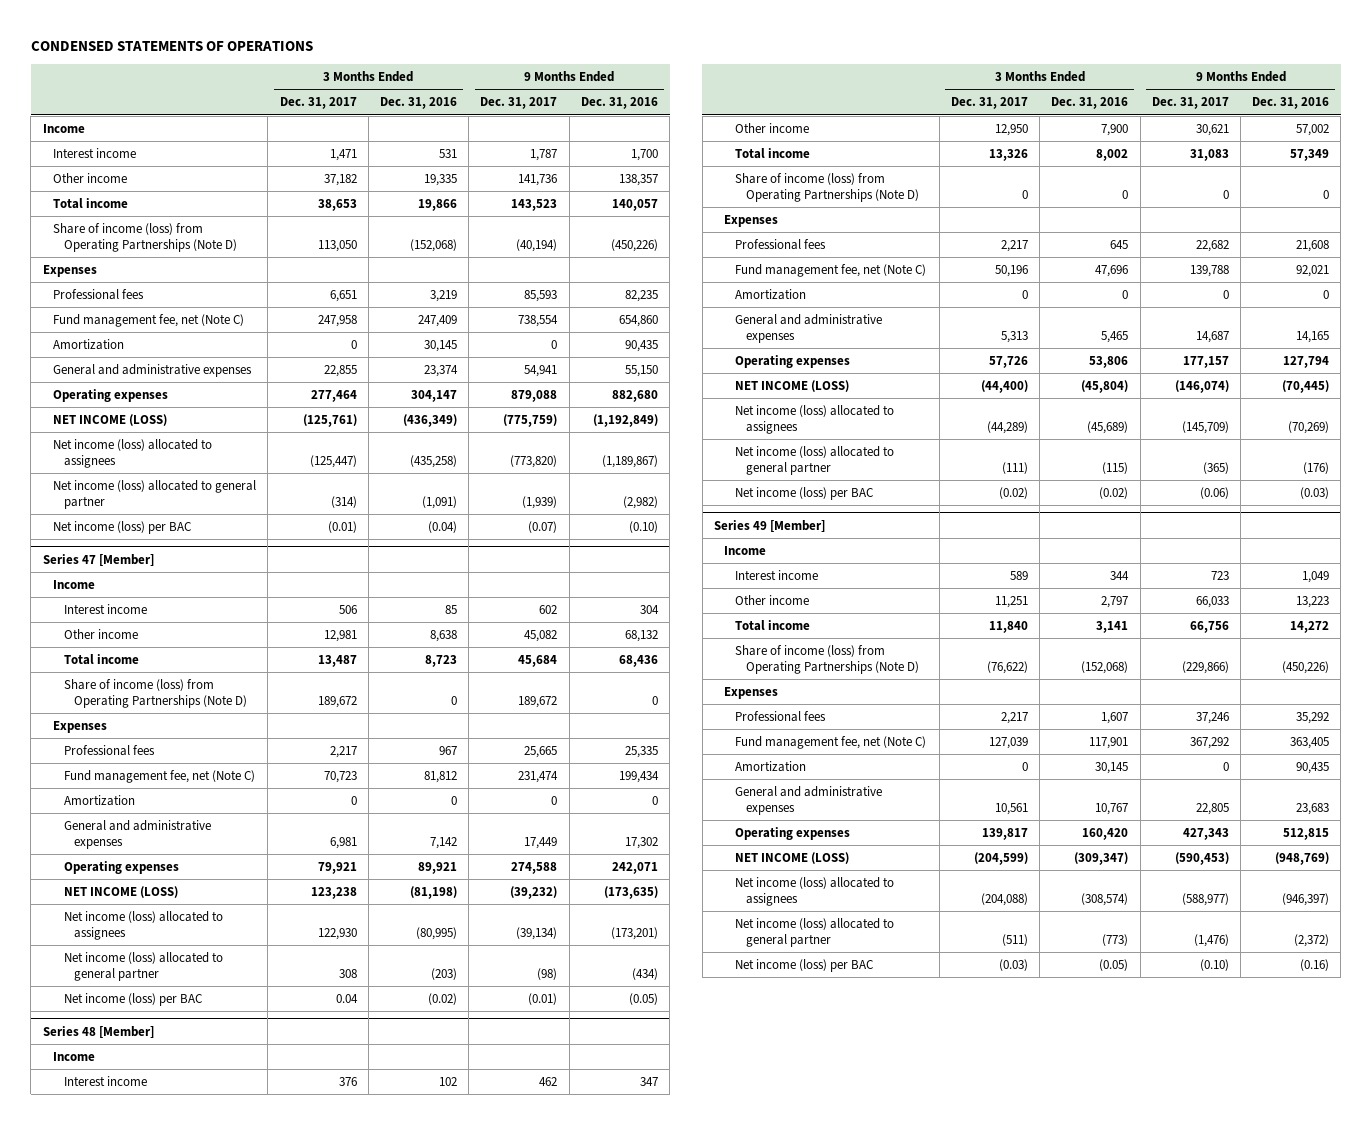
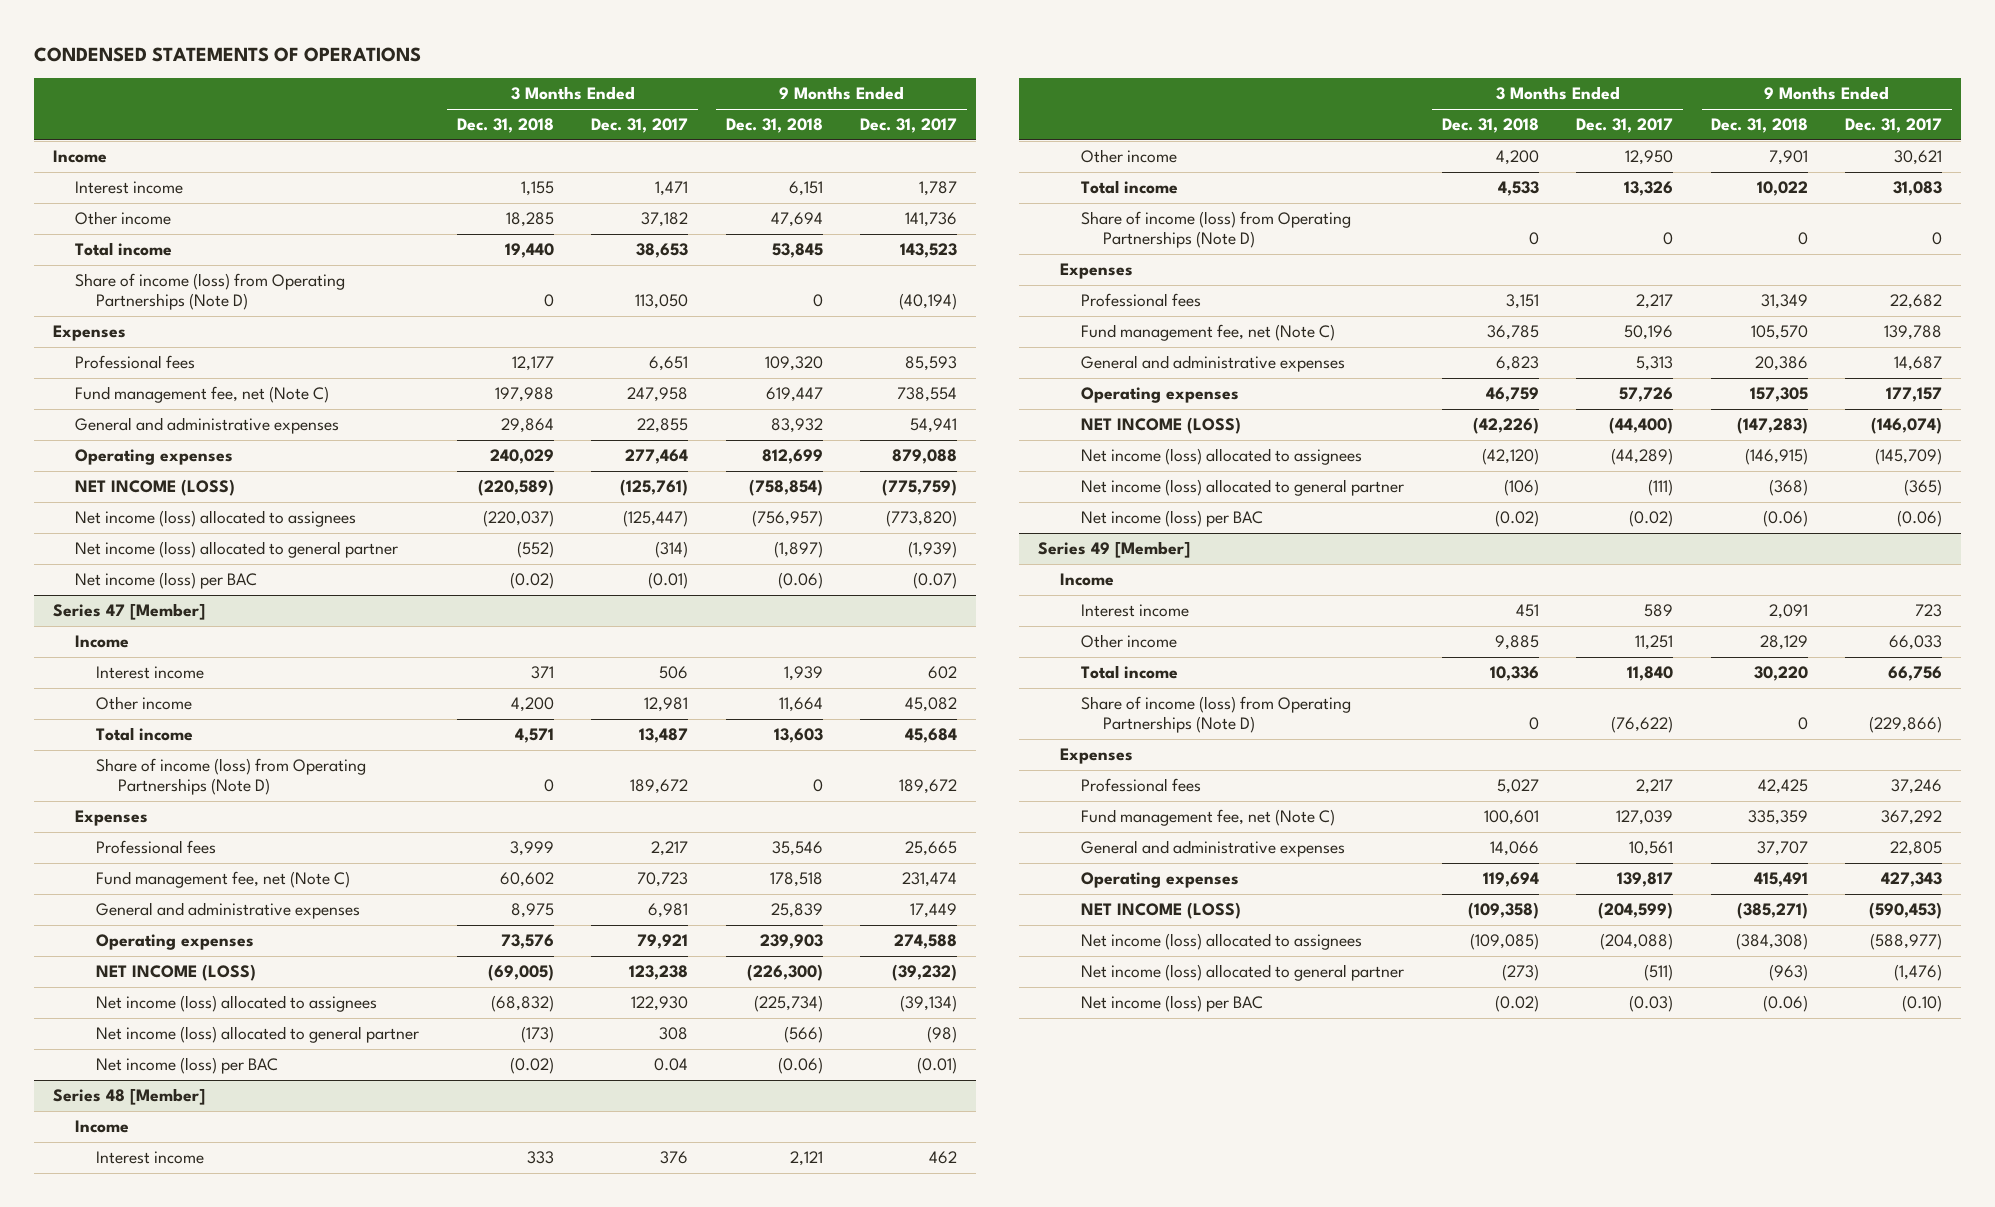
[380,97,458,110] Dec. 31, 2016 -> none
[580,97,658,110] Dec. 31, 2016 -> none
none -> [456,118,554,134] Dec. 31, 2018
none -> [725,118,823,134] Dec. 31, 2018
[53,338,125,350] Amortization -> none
[63,794,135,806] Amortization -> none
[734,288,806,300] Amortization -> none
[734,760,806,772] Amortization -> none

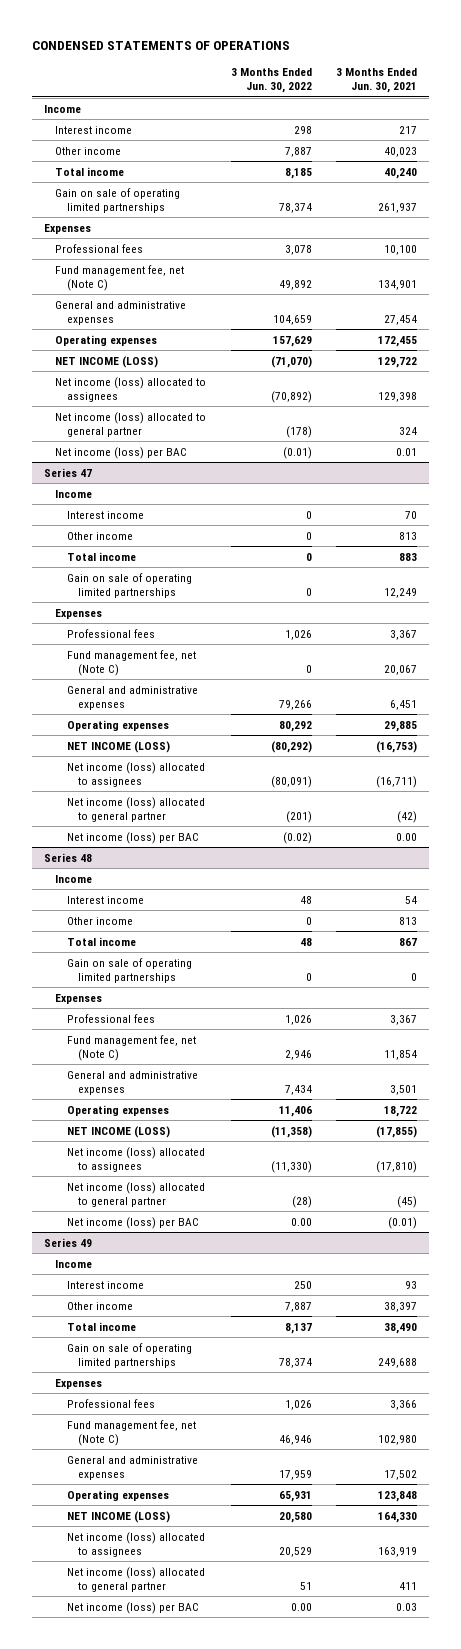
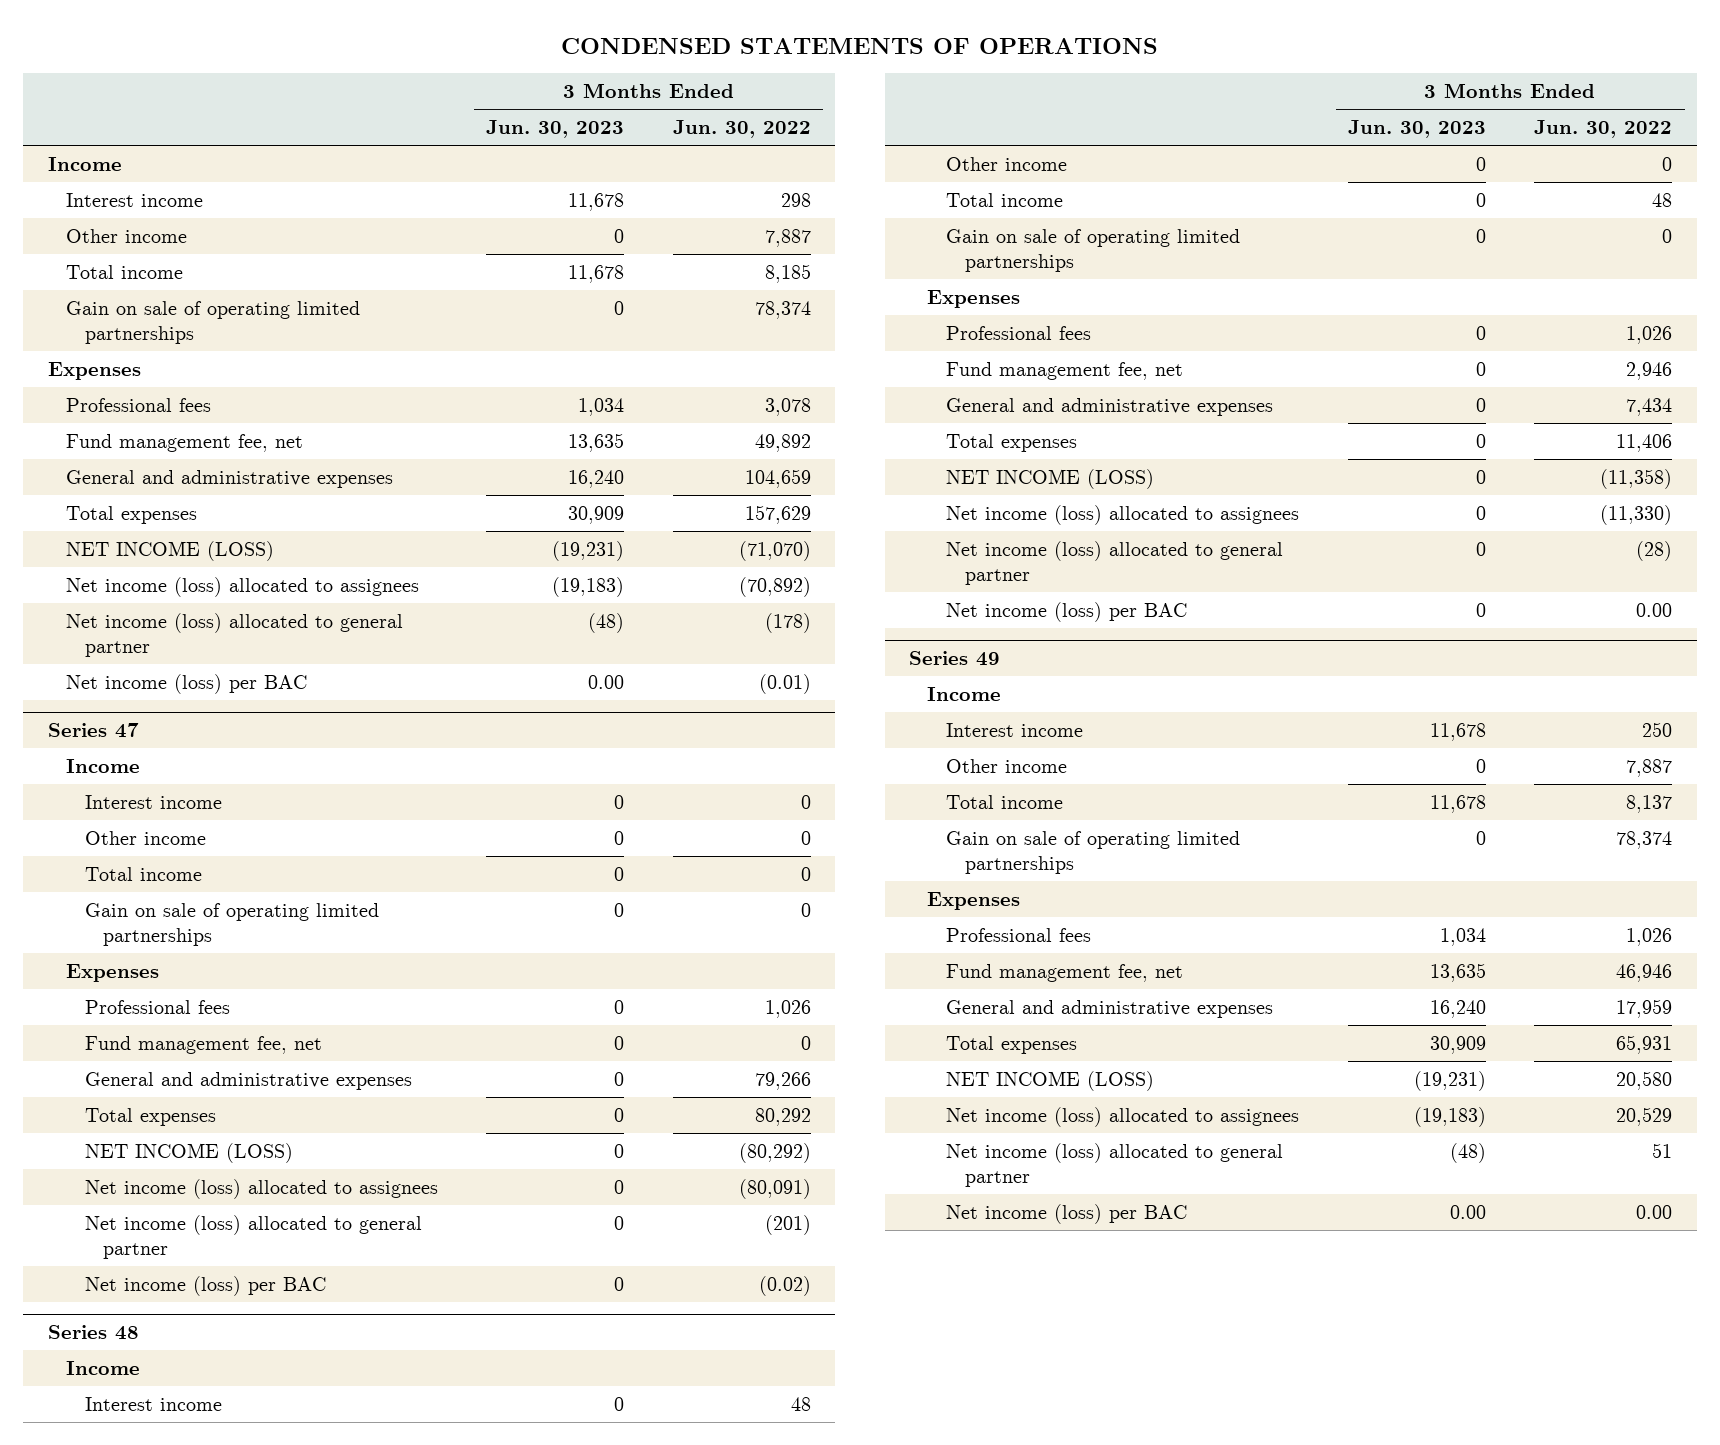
[335,68,417,94] 3 Months Ended Jun. 30, 2021 -> none
none -> [486,119,625,138] Jun. 30, 2023
[55,264,185,291] Fund management fee, net (Note C) -> [66,433,304,452] Fund management fee, net
[55,334,158,346] Operating expenses -> [66,505,198,524] Total expenses
[66,649,196,676] Fund management fee, net (Note C) -> [84,1035,322,1054] Fund management fee, net
[66,719,169,731] Operating expenses -> [84,1107,216,1126] Total expenses
[66,1034,196,1061] Fund management fee, net (Note C) -> [946,361,1184,380] Fund management fee, net
[66,1104,169,1116] Operating expenses -> [946,433,1078,452] Total expenses
[66,1419,196,1446] Fund management fee, net (Note C) -> [946,963,1184,982] Fund management fee, net
[66,1489,169,1501] Operating expenses -> [946,1035,1078,1054] Total expenses

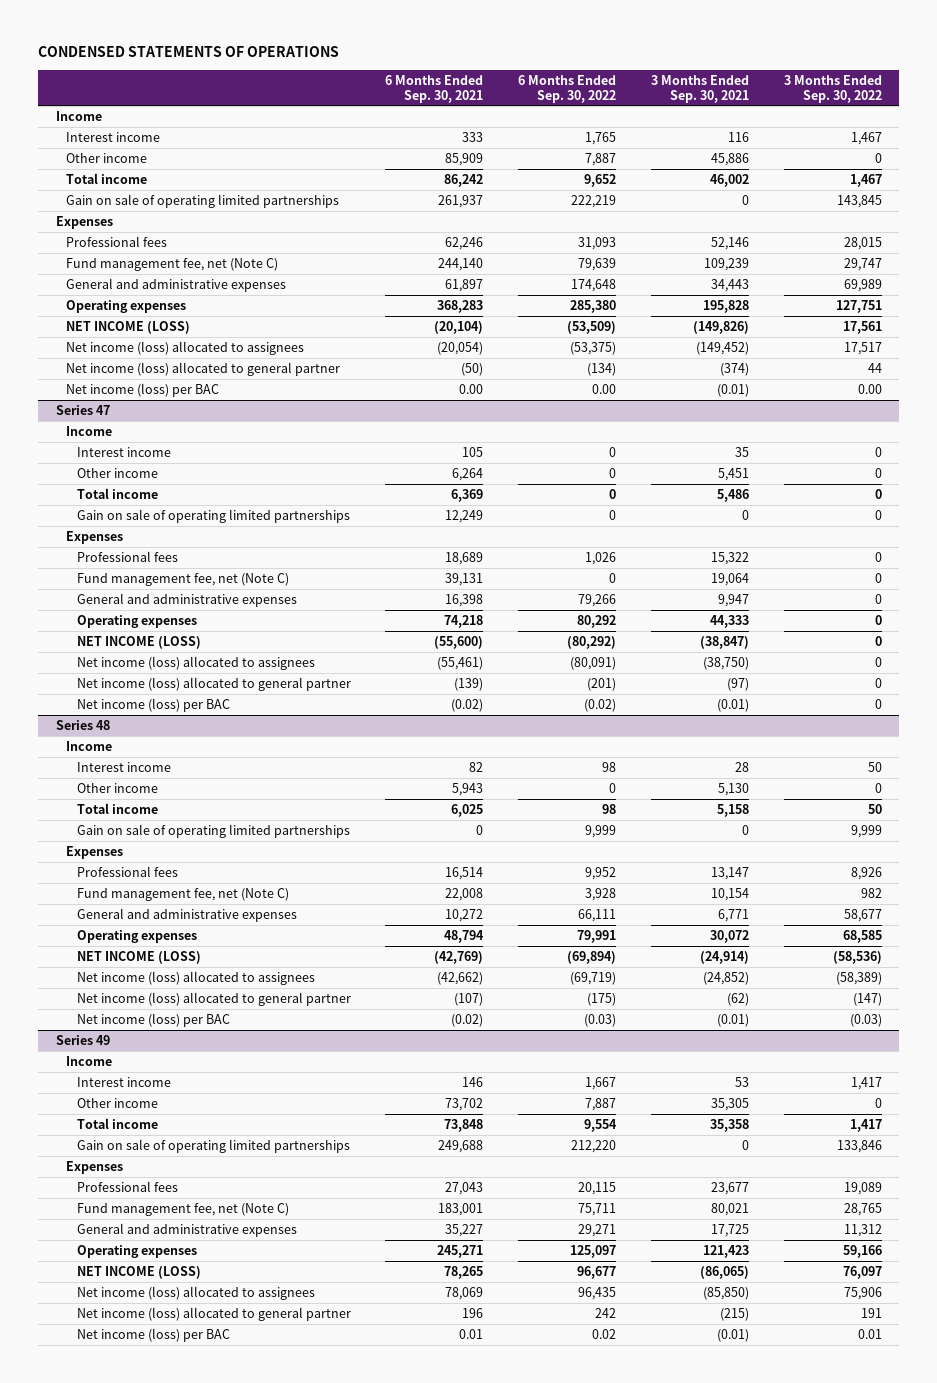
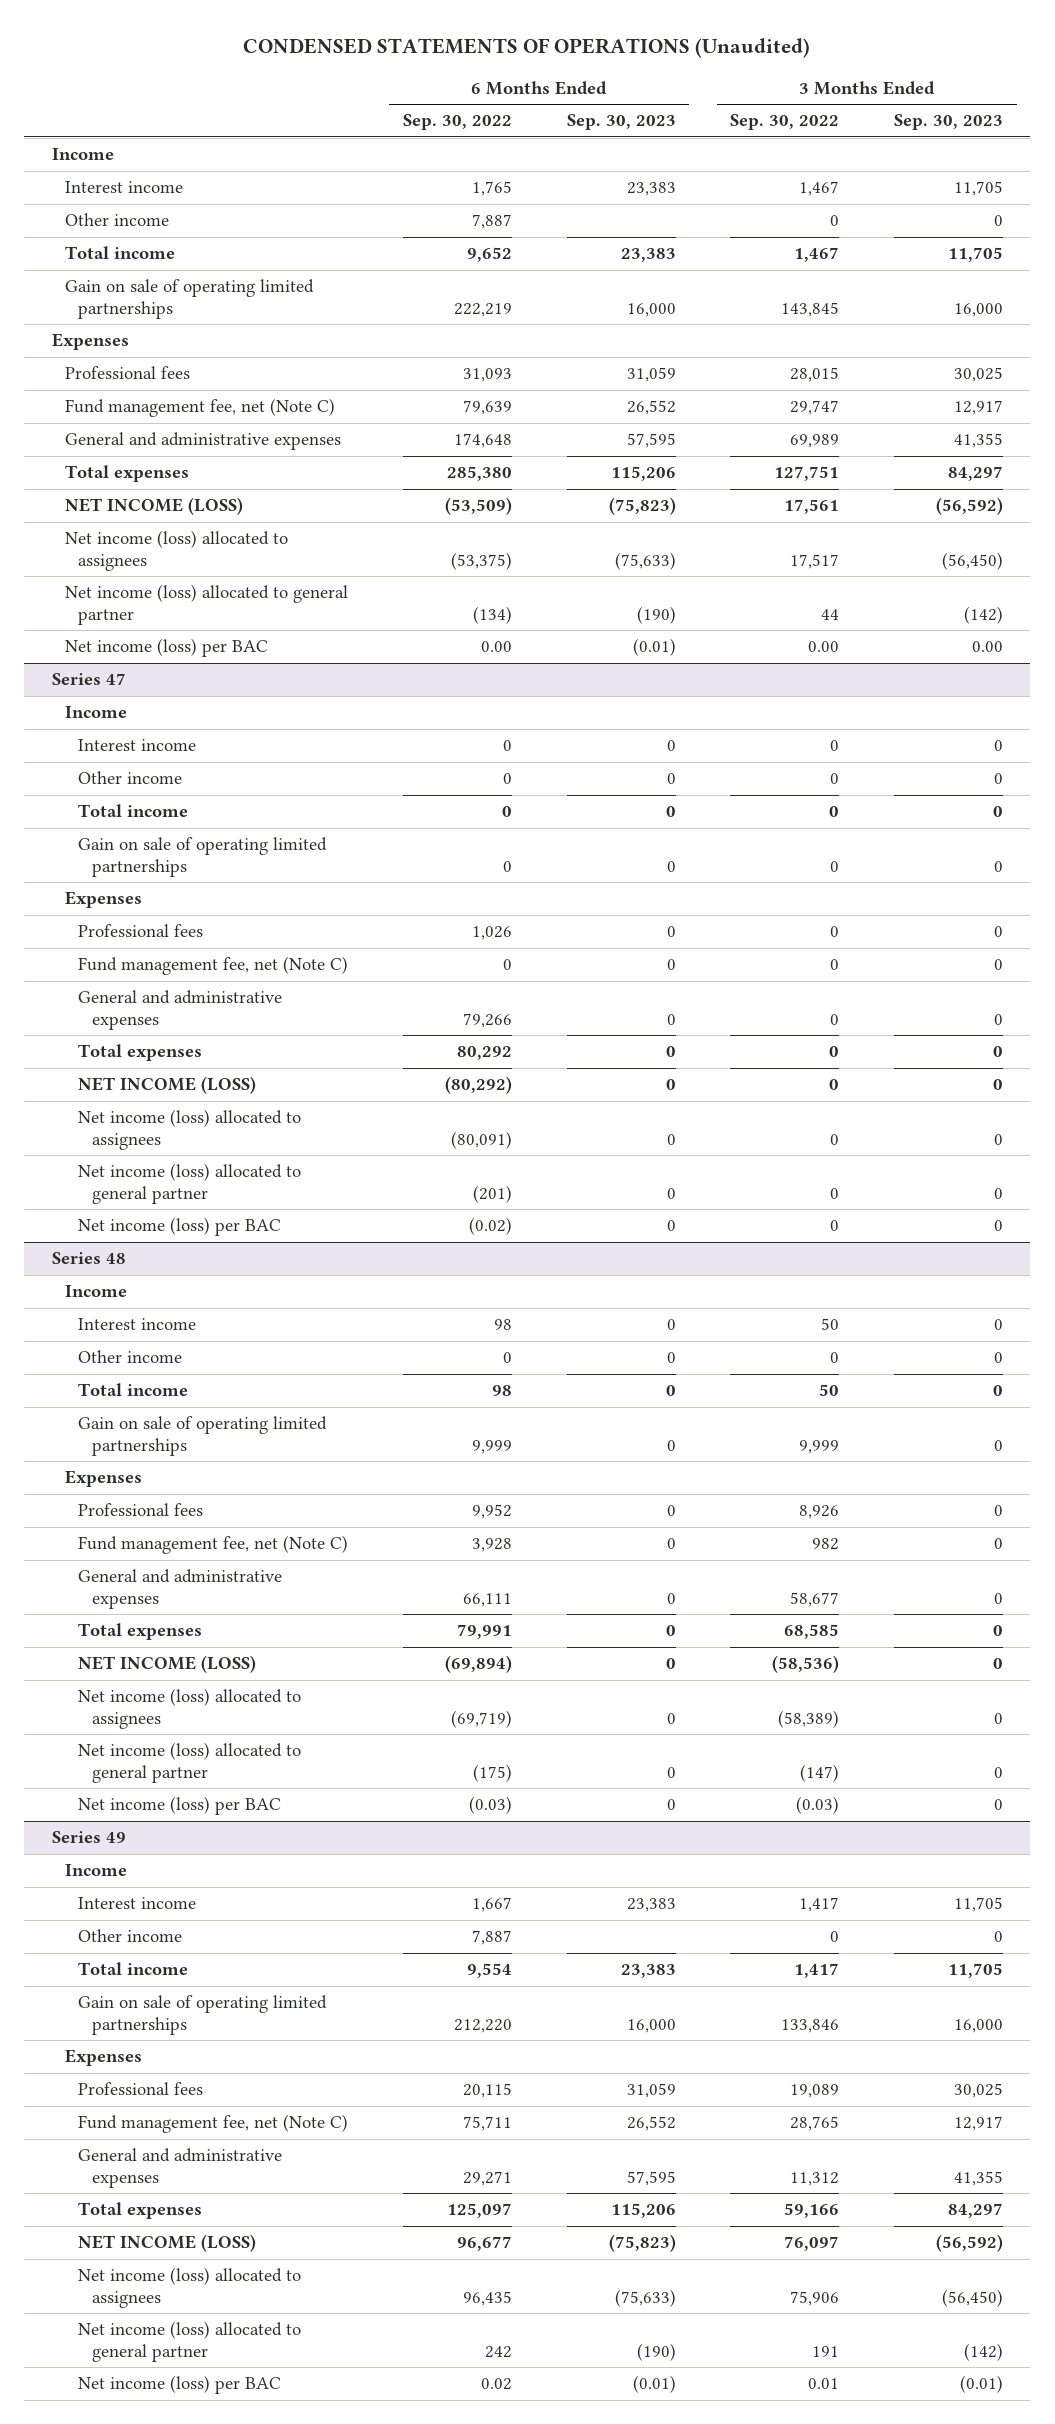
[38,46,340,58] CONDENSED STATEMENTS OF OPERATIONS -> [243,37,811,58] CONDENSED STATEMENTS OF OPERATIONS (Unaudited)
[385,74,484,103] 6 Months Ended Sep. 30, 2021 -> none
[650,74,749,103] 3 Months Ended Sep. 30, 2021 -> none
none -> [566,114,676,131] Sep. 30, 2023
none -> [894,114,1004,131] Sep. 30, 2023
[66,299,187,313] Operating expenses -> [65,465,190,483] Total expenses
[76,614,197,628] Operating expenses -> [78,1044,203,1062] Total expenses
[76,929,197,943] Operating expenses -> [78,1623,203,1641] Total expenses
[76,1244,197,1258] Operating expenses -> [78,2202,203,2220] Total expenses

